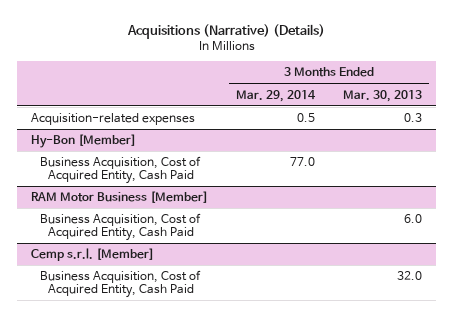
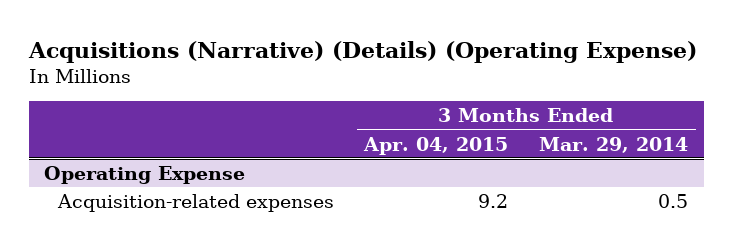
[126,23,325,39] Acquisitions (Narrative) (Details) -> [27,40,697,63] Acquisitions (Narrative) (Details) (Operating Expense)
[342,89,422,102] Mar. 30, 2013 -> none
none -> [363,136,509,155] Apr. 04, 2015
none -> [43,165,245,184] Operating Expense
[31,134,137,149] Hy-Bon [Member] -> none
[39,156,201,185] Business Acquisition, Cost of Acquired Entity, Cash Paid -> none
[31,191,209,204] RAM Motor Business [Member] -> none
[39,213,201,242] Business Acquisition, Cost of Acquired Entity, Cash Paid -> none
[31,248,155,262] Cemp s.r.l. [Member] -> none
[39,270,201,299] Business Acquisition, Cost of Acquired Entity, Cash Paid -> none

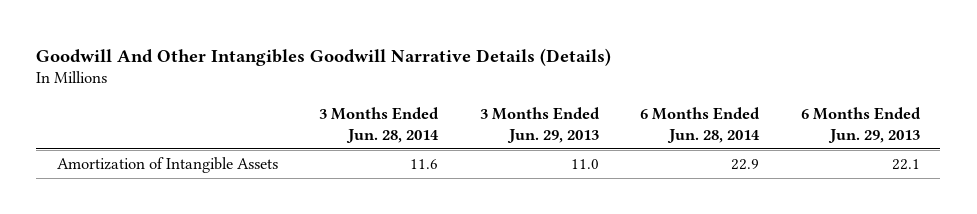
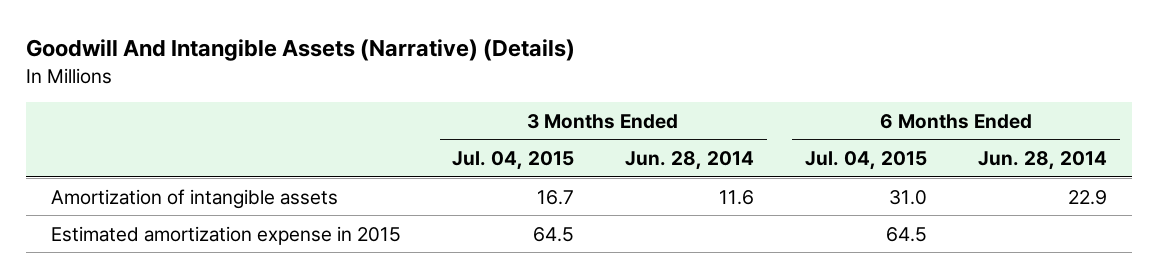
[36,47,612,66] Goodwill And Other Intangibles Goodwill Narrative Details (Details) -> [25,39,575,62] Goodwill And Intangible Assets (Narrative) (Details)
[479,106,600,143] 3 Months Ended Jun. 29, 2013 -> none
[800,106,921,143] 6 Months Ended Jun. 29, 2013 -> none
none -> [452,151,575,171] Jul. 04, 2015
none -> [805,151,928,171] Jul. 04, 2015
[56,157,278,174] Amortization of Intangible Assets -> [51,188,339,209] Amortization of intangible assets
none -> [51,225,402,245] Estimated amortization expense in 2015

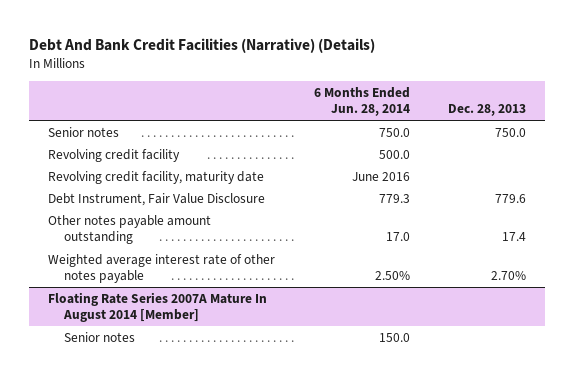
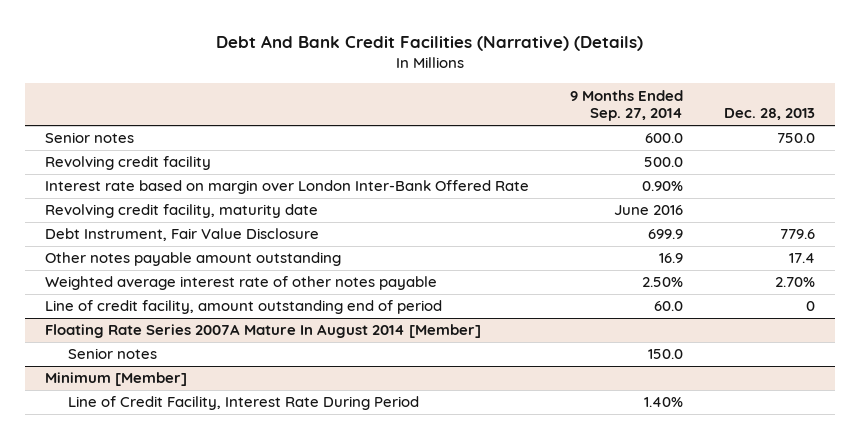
[313,86,410,117] 6 Months Ended Jun. 28, 2014 -> none
none -> [570,89,684,122] 9 Months Ended Sep. 27, 2014
none -> [45,180,530,195] Interest rate based on margin over London Inter-Bank Offered Rate
none -> [45,300,443,315] Line of credit facility, amount outstanding end of period
none -> [45,372,188,387] Minimum [Member]
none -> [68,396,420,411] Line of Credit Facility, Interest Rate During Period

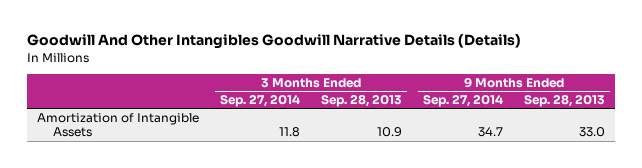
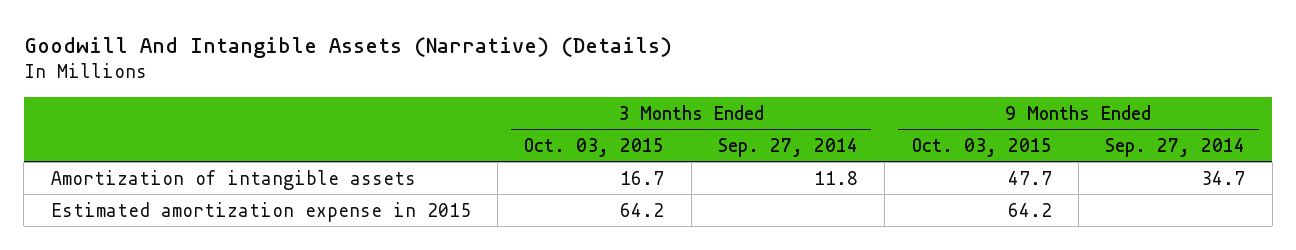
[26,34,521,50] Goodwill And Other Intangibles Goodwill Narrative Details (Details) -> [23,37,672,59] Goodwill And Intangible Assets (Narrative) (Details)
[321,94,403,108] Sep. 28, 2013 -> none
[523,94,605,108] Sep. 28, 2013 -> none
none -> [524,137,665,157] Oct. 03, 2015
none -> [911,137,1052,157] Oct. 03, 2015
[37,113,200,138] Amortization of Intangible Assets -> [50,169,416,190] Amortization of intangible assets
none -> [50,201,471,222] Estimated amortization expense in 2015

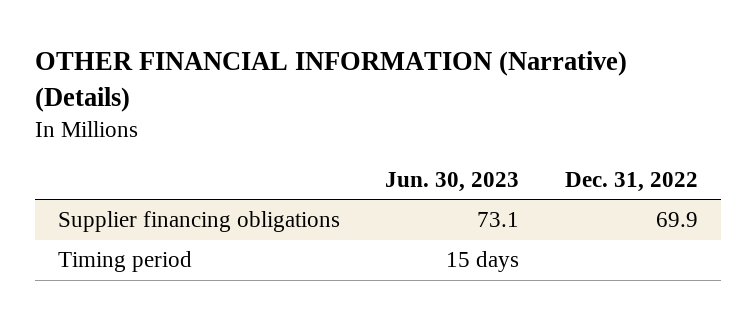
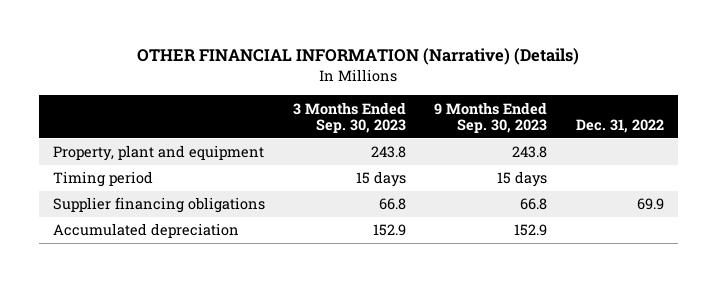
[385,171,520,192] Jun. 30, 2023 -> none
none -> [293,101,407,134] 3 Months Ended Sep. 30, 2023
none -> [434,101,548,134] 9 Months Ended Sep. 30, 2023
none -> [52,145,264,162] Property, plant and equipment
[57,211,340,233] Supplier financing obligations -> [52,197,265,214] Supplier financing obligations
none -> [52,223,239,239] Accumulated depreciation

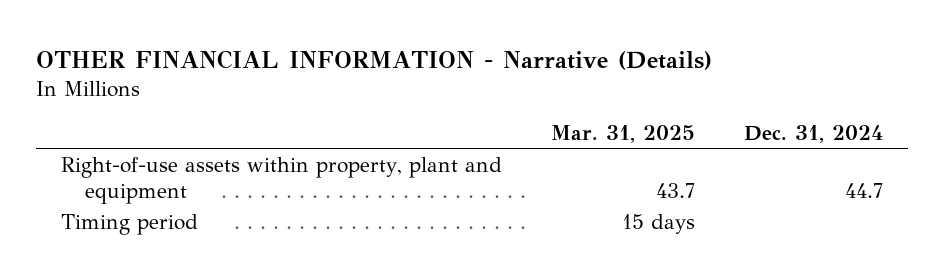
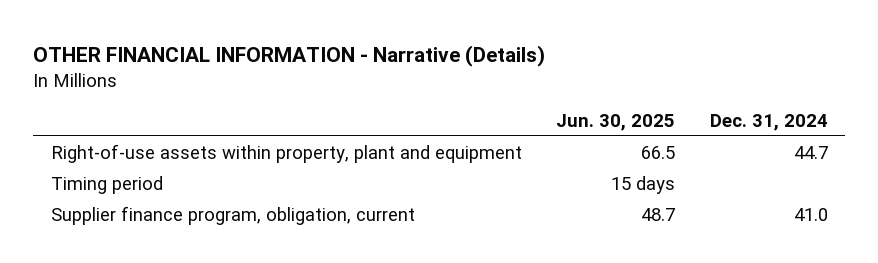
[550,124,695,143] Mar. 31, 2025 -> none
none -> [556,113,676,131] Jun. 30, 2025
none -> [50,205,415,225] Supplier finance program, obligation, current

